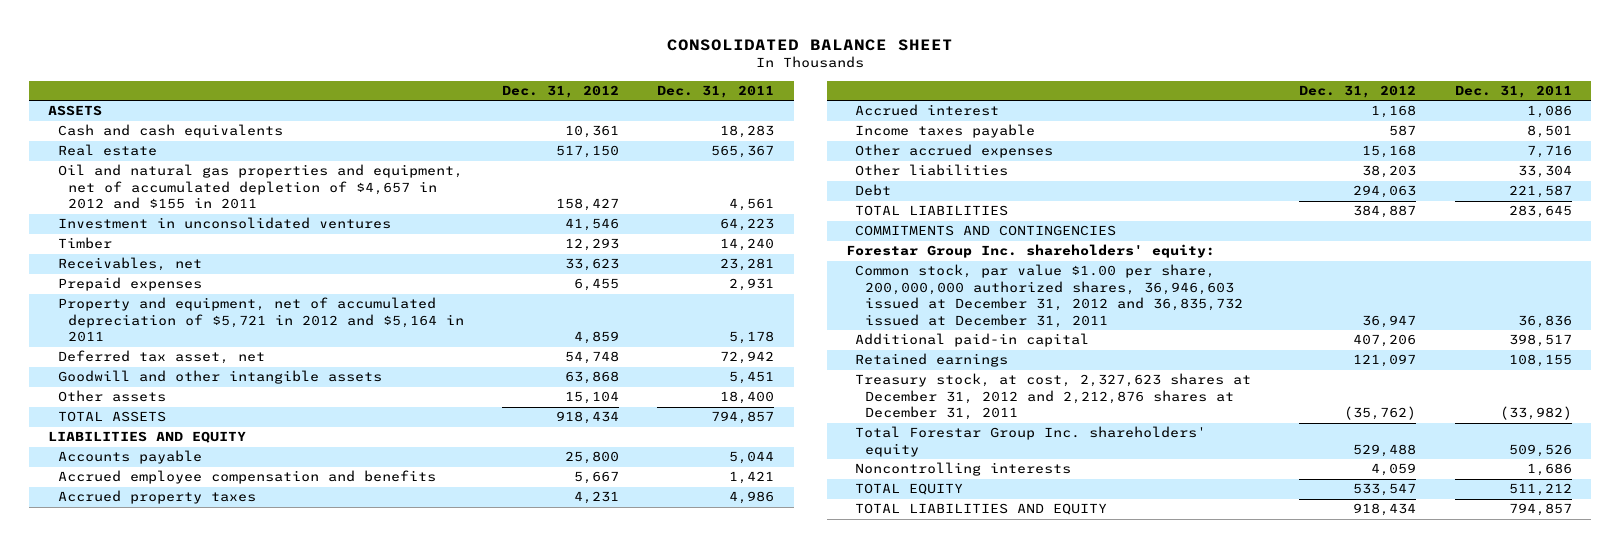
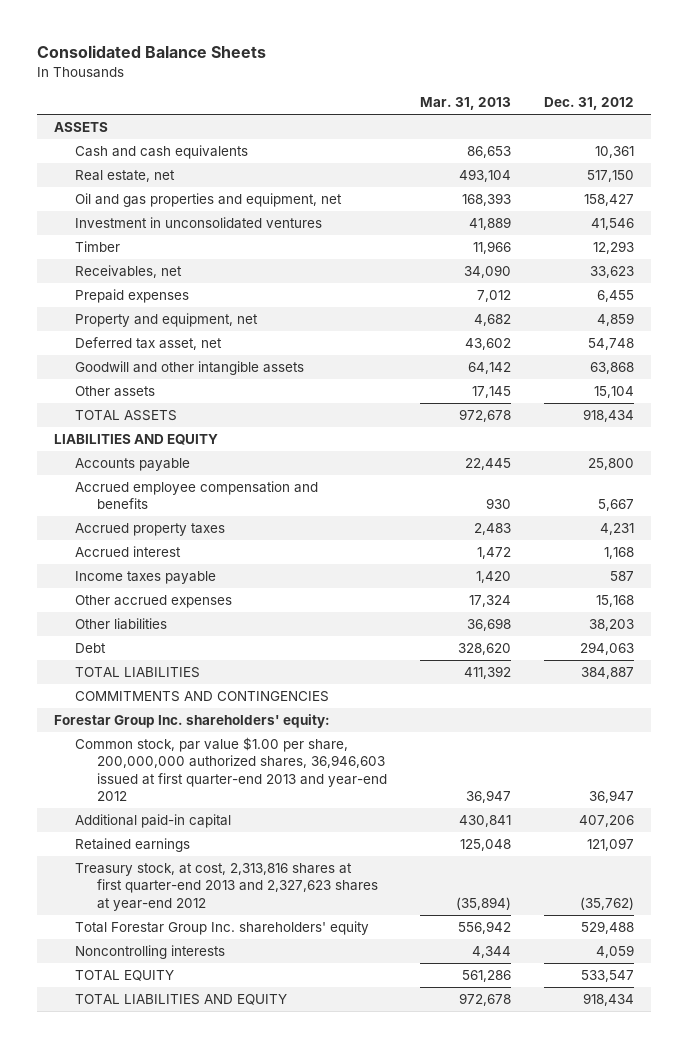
[667,38,954,51] CONSOLIDATED BALANCE SHEET -> [37,45,267,59] Consolidated Balance Sheets
[657,85,775,99] Dec. 31, 2011 -> none
none -> [420,97,512,111] Mar. 31, 2013
[58,144,158,157] Real estate -> [75,169,176,182] Real estate, net
[58,164,464,210] Oil and natural gas properties and equipment, net of accumulated depletion of $4,657 in 2012 and $155 in 2011 -> [75,192,343,207] Oil and gas properties and equipment, net
[58,297,464,343] Property and equipment, net of accumulated depreciation of $5,721 in 2012 and $5,164 in 2011 -> [75,312,259,327] Property and equipment, net
[855,264,1244,328] Common stock, par value $1.00 per share, 200,000,000 authorized shares, 36,946,603 issued at December 31, 2012 and 36,835,732 issued at December 31, 2011 -> [75,736,388,802] Common stock, par value $1.00 per share, 200,000,000 authorized shares, 36,946,603 issued at first quarter-end 2013 and year-end 2012
[855,373,1252,421] Treasury stock, at cost, 2,327,623 shares at December 31, 2012 and 2,212,876 shares at December 31, 2011 -> [75,862,379,911] Treasury stock, at cost, 2,313,816 shares at first quarter-end 2013 and 2,327,623 shares at year-end 2012

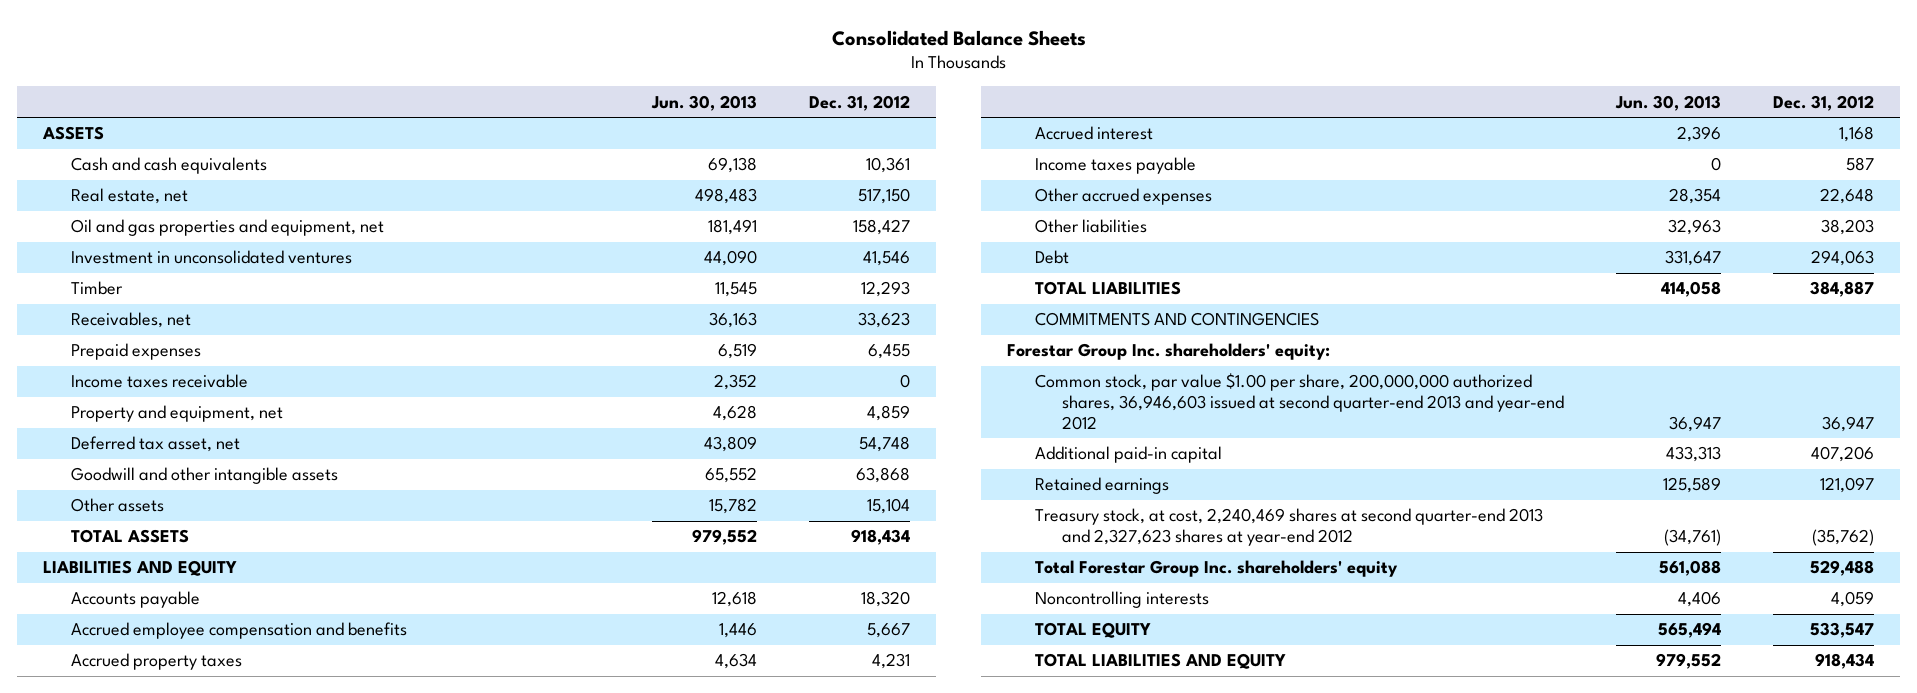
[420,97,512,111] Mar. 31, 2013 -> none
none -> [651,94,758,111] Jun. 30, 2013
none -> [70,374,248,389] Income taxes receivable
[588,457,635,470] 25,800 -> [861,591,911,608] 18,320
[596,594,635,607] 15,168 -> [1820,188,1875,205] 22,648
[75,736,388,802] Common stock, par value $1.00 per share, 200,000,000 authorized shares, 36,946,603 issued at first quarter-end 2013 and year-end 2012 -> [1034,373,1565,430] Common stock, par value $1.00 per share, 200,000,000 authorized shares, 36,946,603 issued at second quarter-end 2013 and year-end 2012
[75,862,379,911] Treasury stock, at cost, 2,313,816 shares at first quarter-end 2013 and 2,327,623 shares at year-end 2012 -> [1034,508,1543,547] Treasury stock, at cost, 2,240,469 shares at second quarter-end 2013 and 2,327,623 shares at year-end 2012

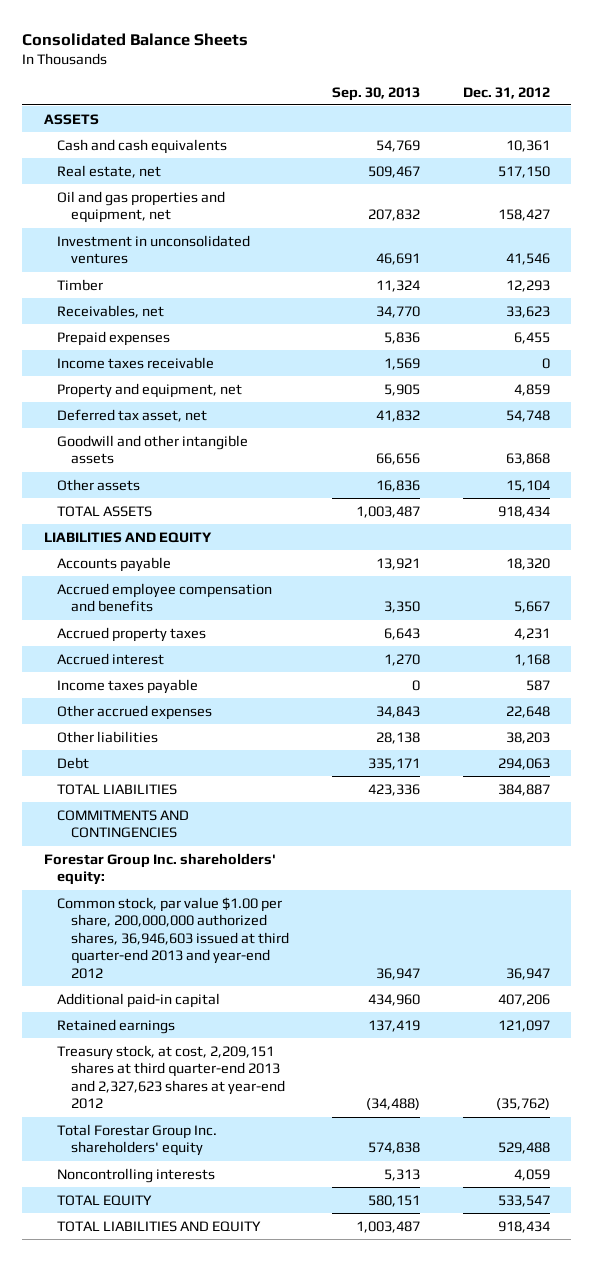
[651,94,758,111] Jun. 30, 2013 -> none
none -> [331,86,420,101] Sep. 30, 2013
[1034,373,1565,430] Common stock, par value $1.00 per share, 200,000,000 authorized shares, 36,946,603 issued at second quarter-end 2013 and year-end 2012 -> [57,896,290,979] Common stock, par value $1.00 per share, 200,000,000 authorized shares, 36,946,603 issued at third quarter-end 2013 and year-end 2012
[1034,508,1543,547] Treasury stock, at cost, 2,240,469 shares at second quarter-end 2013 and 2,327,623 shares at year-end 2012 -> [57,1044,286,1110] Treasury stock, at cost, 2,209,151 shares at third quarter-end 2013 and 2,327,623 shares at year-end 2012

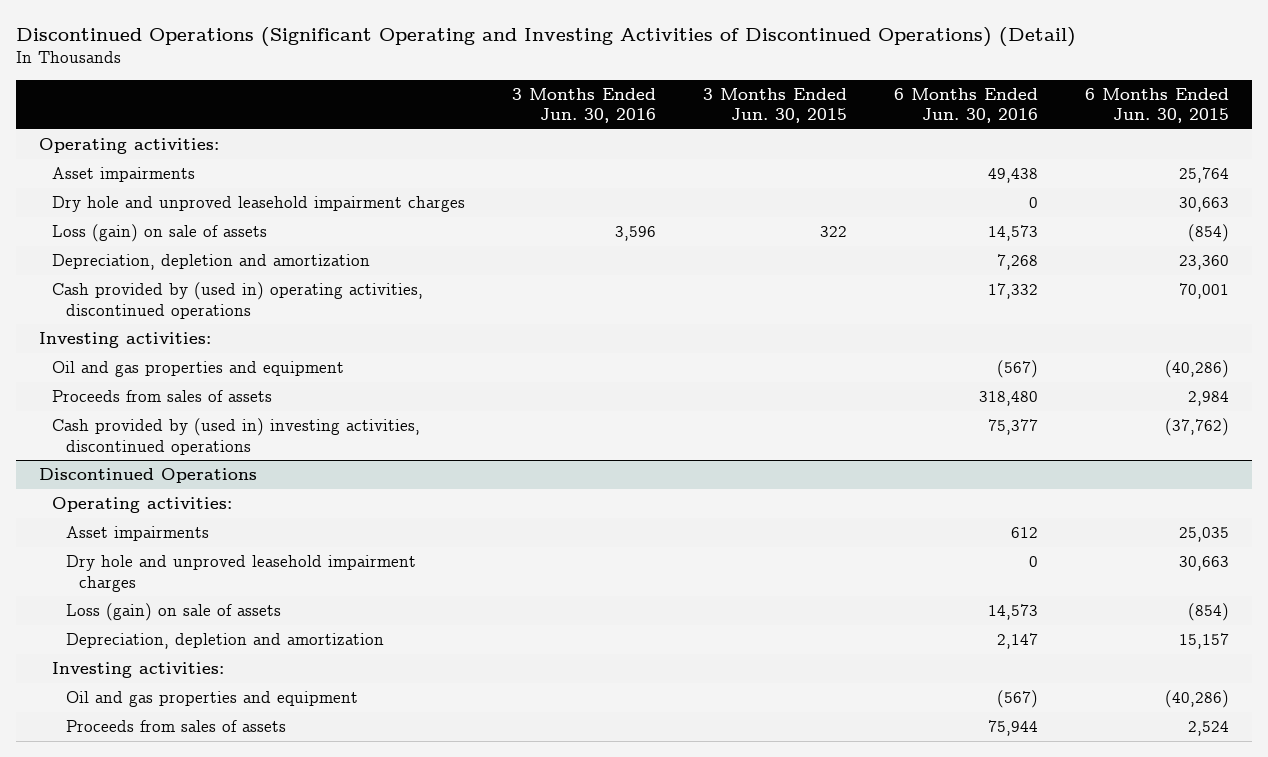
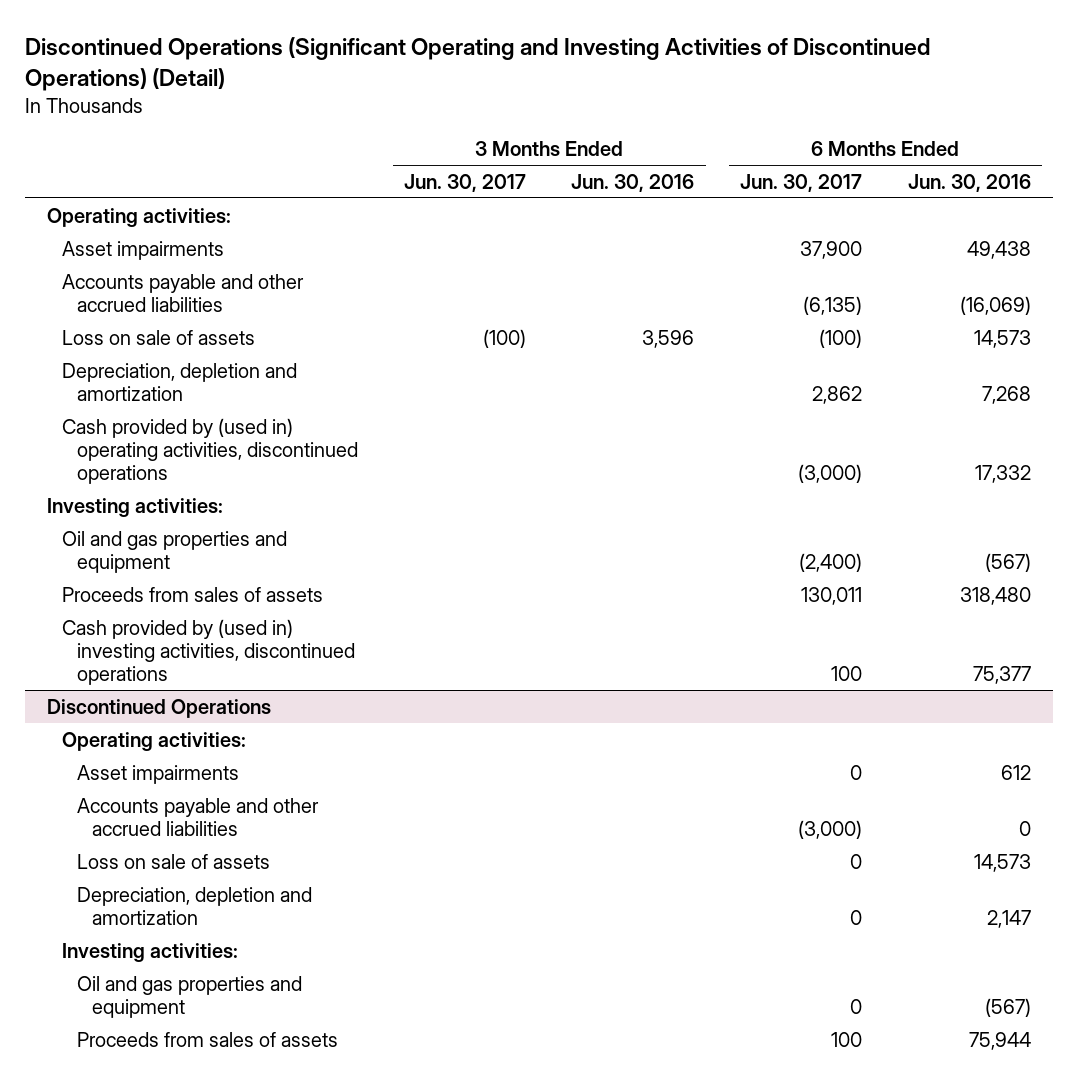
[703,87,848,124] 3 Months Ended Jun. 30, 2015 -> none
[1084,87,1229,124] 6 Months Ended Jun. 30, 2015 -> none
none -> [403,173,526,192] Jun. 30, 2017
none -> [739,173,862,192] Jun. 30, 2017
[52,196,466,213] Dry hole and unproved leasehold impairment charges -> none
none -> [62,273,305,312] Accounts payable and other accrued liabilities
[52,224,268,243] Loss (gain) on sale of assets -> [62,329,256,345] Loss on sale of assets
[65,555,416,592] Dry hole and unproved leasehold impairment charges -> none
none -> [77,797,320,836] Accounts payable and other accrued liabilities
[65,603,281,622] Loss (gain) on sale of assets -> [77,853,271,869] Loss on sale of assets

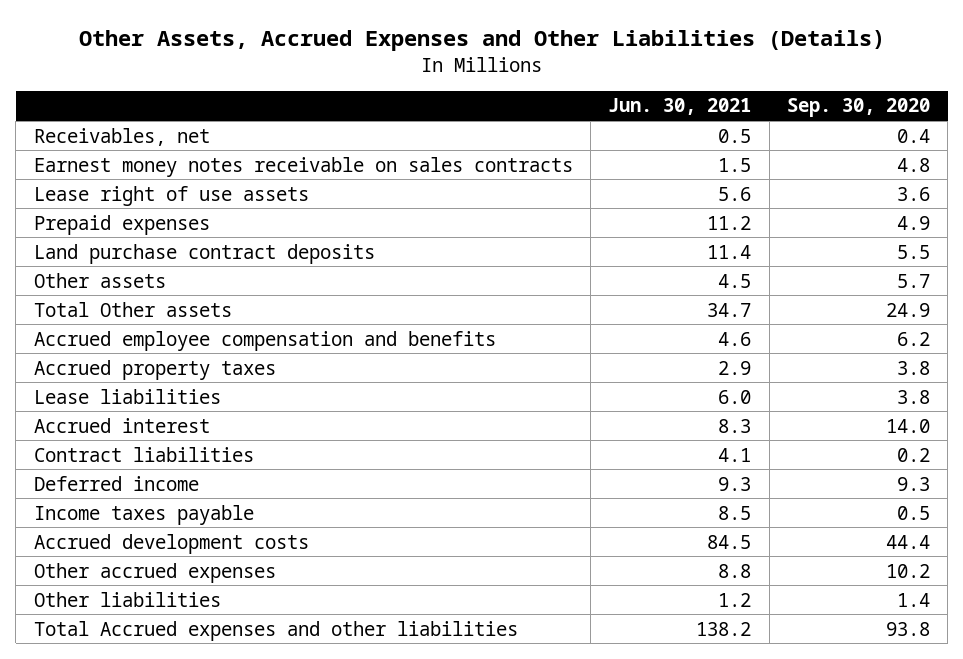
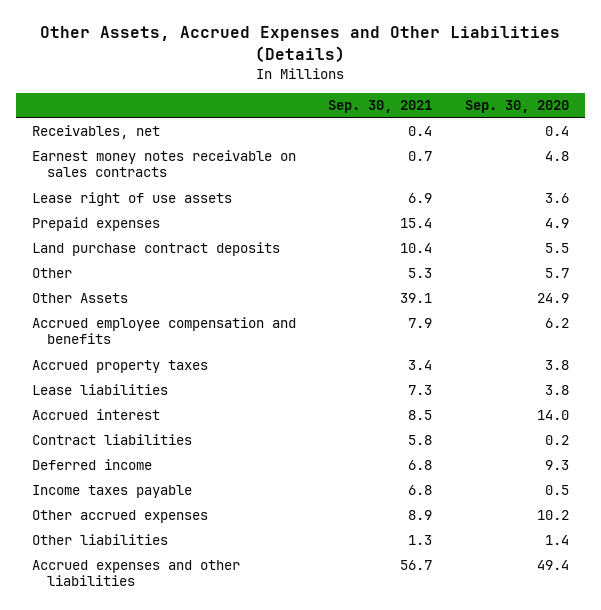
[608,98,752,116] Jun. 30, 2021 -> none
none -> [328,100,433,114] Sep. 30, 2021
[33,272,166,288] Other assets -> [32,267,73,278] Other
[33,301,232,317] Total Other assets -> [32,292,129,303] Other Assets
[33,533,309,554] Accrued development costs -> none
[33,620,518,641] Total Accrued expenses and other liabilities -> [32,559,241,587] Accrued expenses and other liabilities
[885,621,930,636] 93.8 -> [536,559,569,570] 49.4

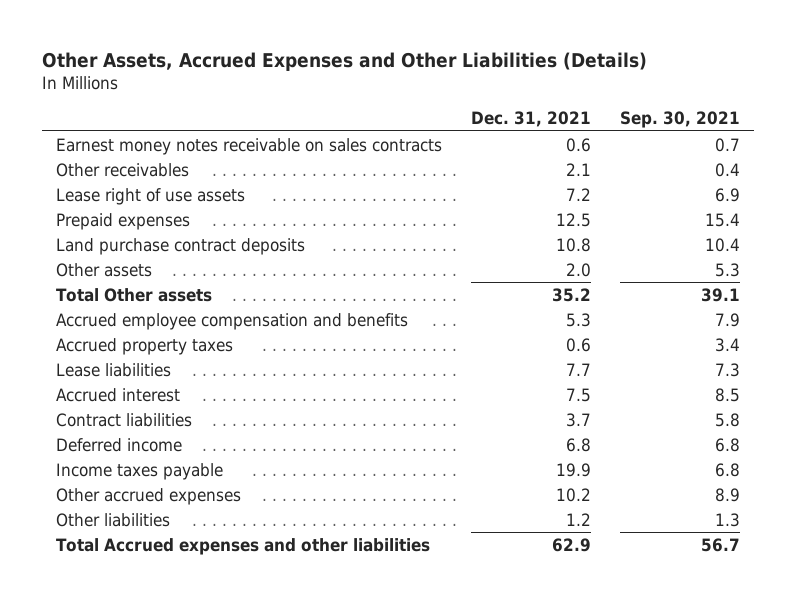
[464,100,569,114] Sep. 30, 2020 -> none
none -> [471,111,592,128] Dec. 31, 2021
[32,124,161,139] Receivables, net -> none
none -> [56,162,190,177] Other receivables
[32,267,73,278] Other -> [56,262,153,277] Other assets
[32,292,129,303] Other Assets -> [56,287,213,302] Total Other assets
[32,559,241,587] Accrued expenses and other liabilities -> [56,537,431,555] Total Accrued expenses and other liabilities

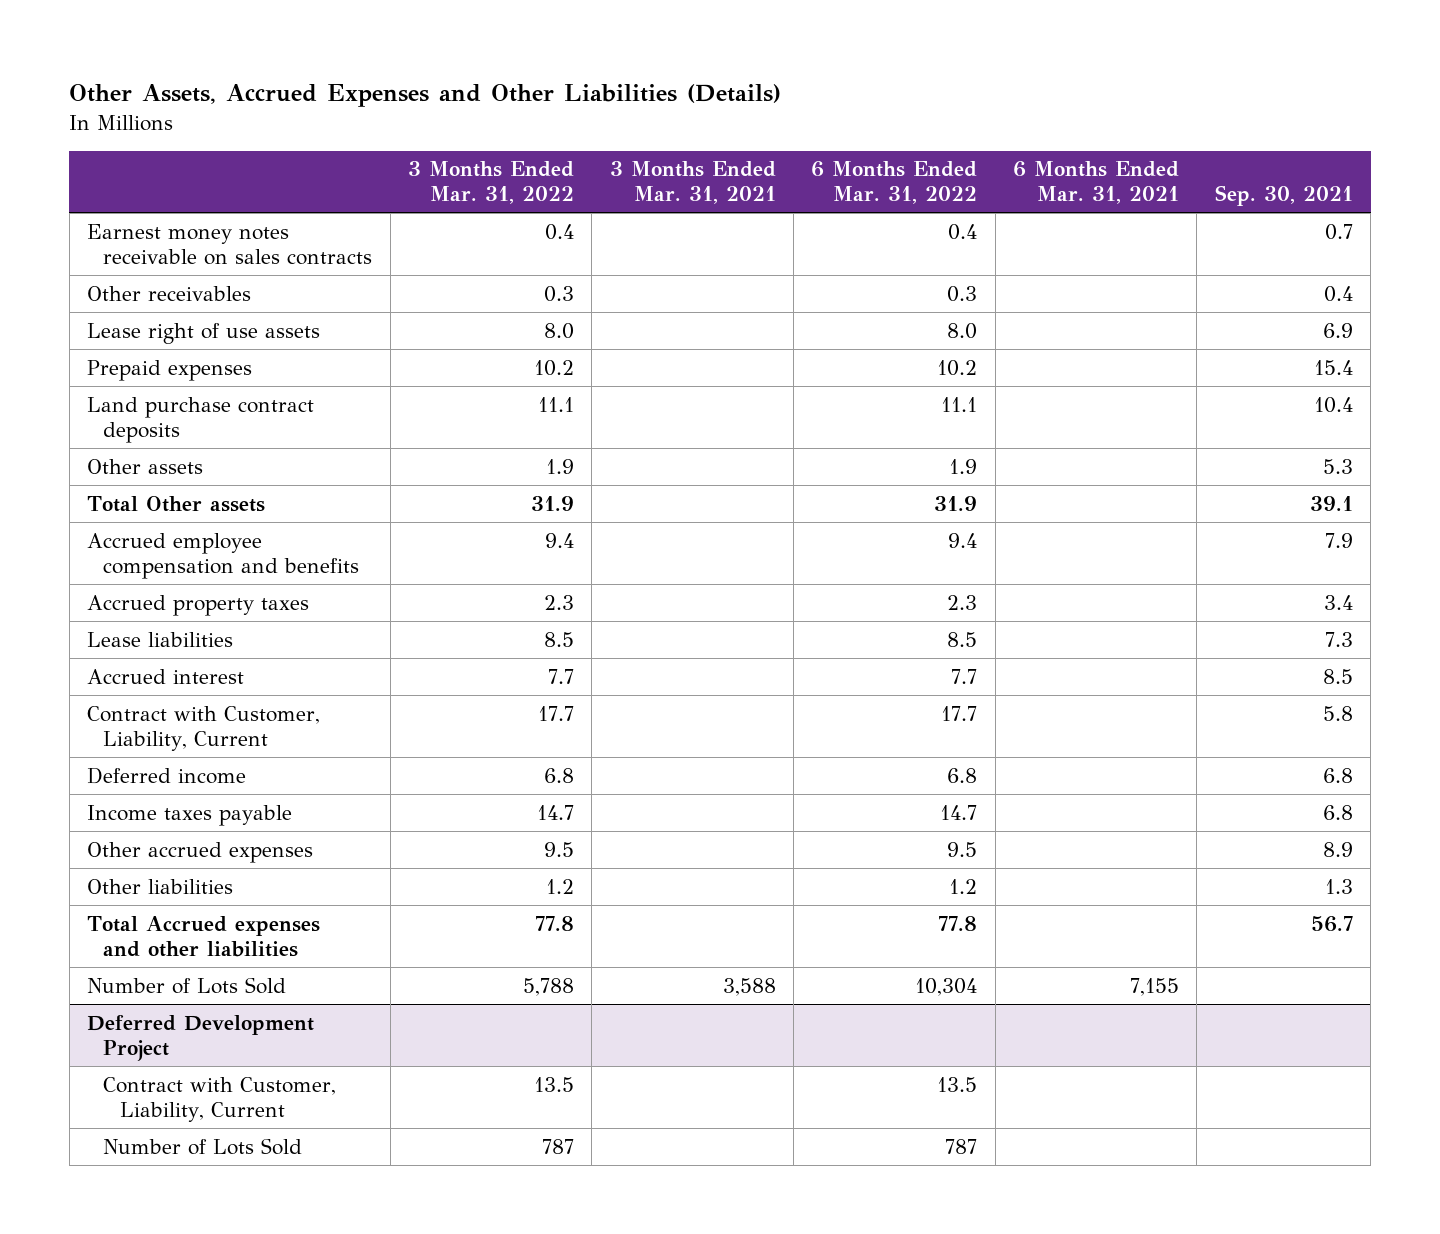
[471,111,592,128] Dec. 31, 2021 -> none
none -> [407,161,574,205] 3 Months Ended Mar. 31, 2022
none -> [609,161,776,205] 3 Months Ended Mar. 31, 2021
none -> [811,161,978,205] 6 Months Ended Mar. 31, 2022
none -> [1013,161,1180,205] 6 Months Ended Mar. 31, 2021
[56,412,193,427] Contract liabilities -> [86,705,320,751] Contract with Customer, Liability, Current
none -> [86,976,286,994] Number of Lots Sold
none -> [86,1014,314,1061] Deferred Development Project
none -> [103,1076,337,1122] Contract with Customer, Liability, Current
none -> [103,1137,303,1155] Number of Lots Sold

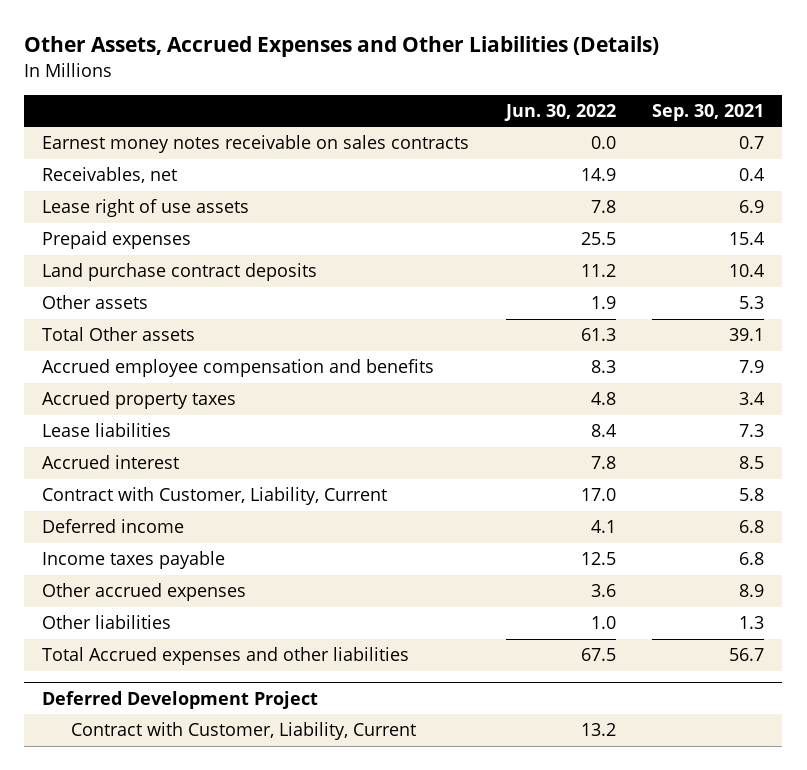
[407,161,574,205] 3 Months Ended Mar. 31, 2022 -> none
[609,161,776,205] 3 Months Ended Mar. 31, 2021 -> none
[811,161,978,205] 6 Months Ended Mar. 31, 2022 -> none
[1013,161,1180,205] 6 Months Ended Mar. 31, 2021 -> none
none -> [503,103,616,121] Jun. 30, 2022
[86,285,251,301] Other receivables -> [42,167,178,184] Receivables, net
[86,976,286,994] Number of Lots Sold -> none
[103,1137,303,1155] Number of Lots Sold -> none

